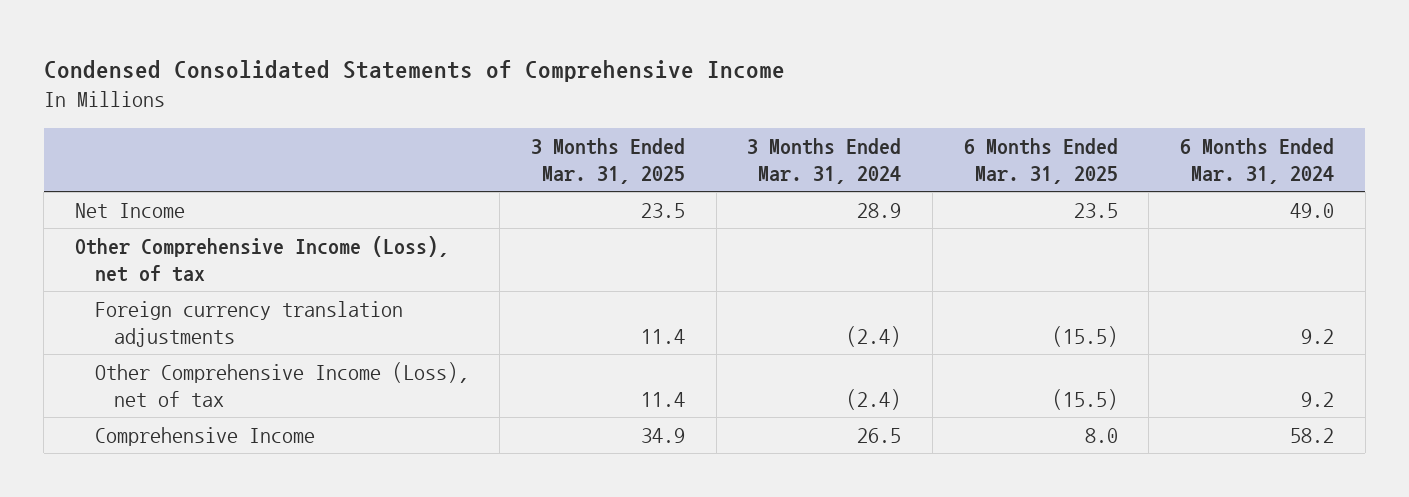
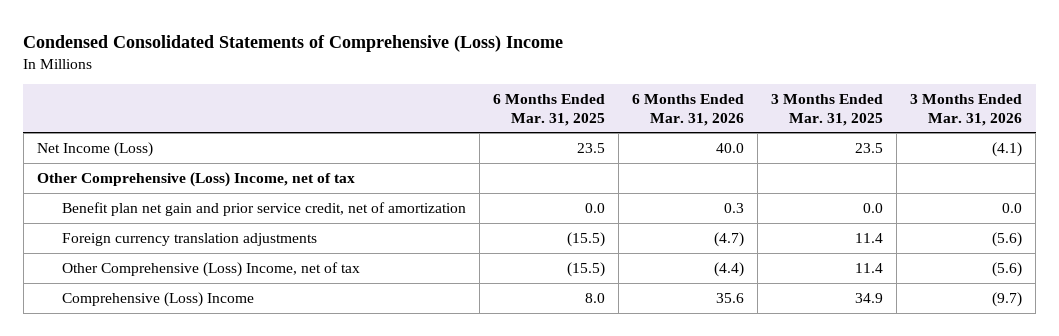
[43,60,785,83] Condensed Consolidated Statements of Comprehensive Income -> [23,34,564,52] Condensed Consolidated Statements of Comprehensive (Loss) Income
[747,138,902,184] 3 Months Ended Mar. 31, 2024 -> none
[1180,138,1335,184] 6 Months Ended Mar. 31, 2024 -> none
none -> [631,94,744,126] 6 Months Ended Mar. 31, 2026
none -> [910,94,1023,126] 3 Months Ended Mar. 31, 2026
[75,202,186,218] Net Income -> [36,141,153,157] Net Income (Loss)
[75,235,450,282] Other Comprehensive Income (Loss), net of tax -> [36,171,355,187] Other Comprehensive (Loss) Income, net of tax
none -> [61,201,466,216] Benefit plan net gain and prior service credit, net of amortization
[94,361,469,407] Other Comprehensive Income (Loss), net of tax -> [61,261,360,277] Other Comprehensive (Loss) Income, net of tax
[94,426,315,446] Comprehensive Income -> [61,291,254,307] Comprehensive (Loss) Income

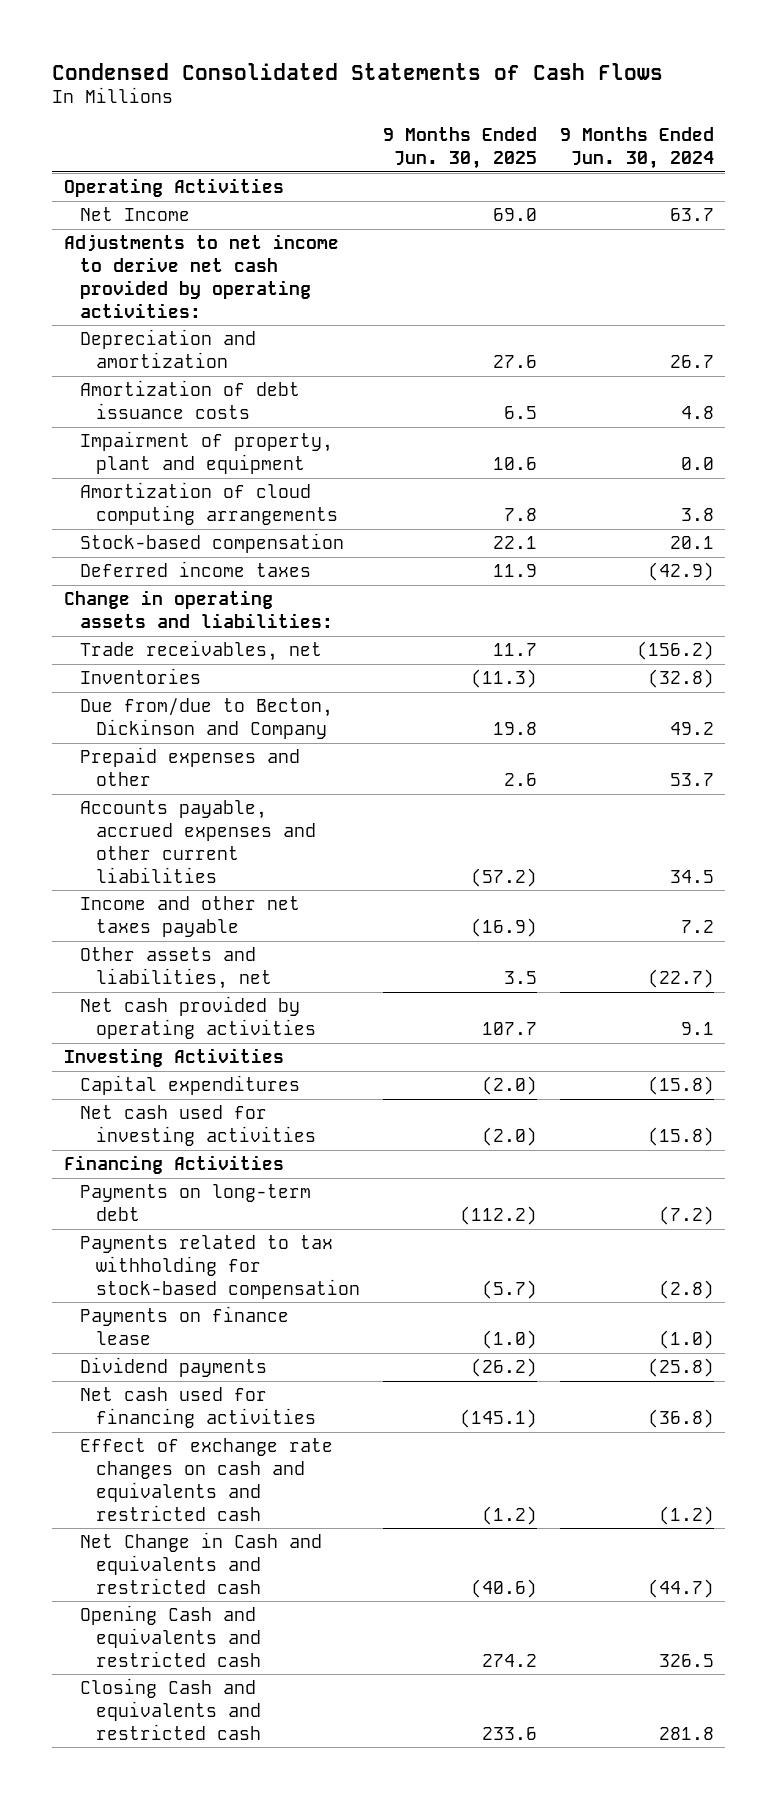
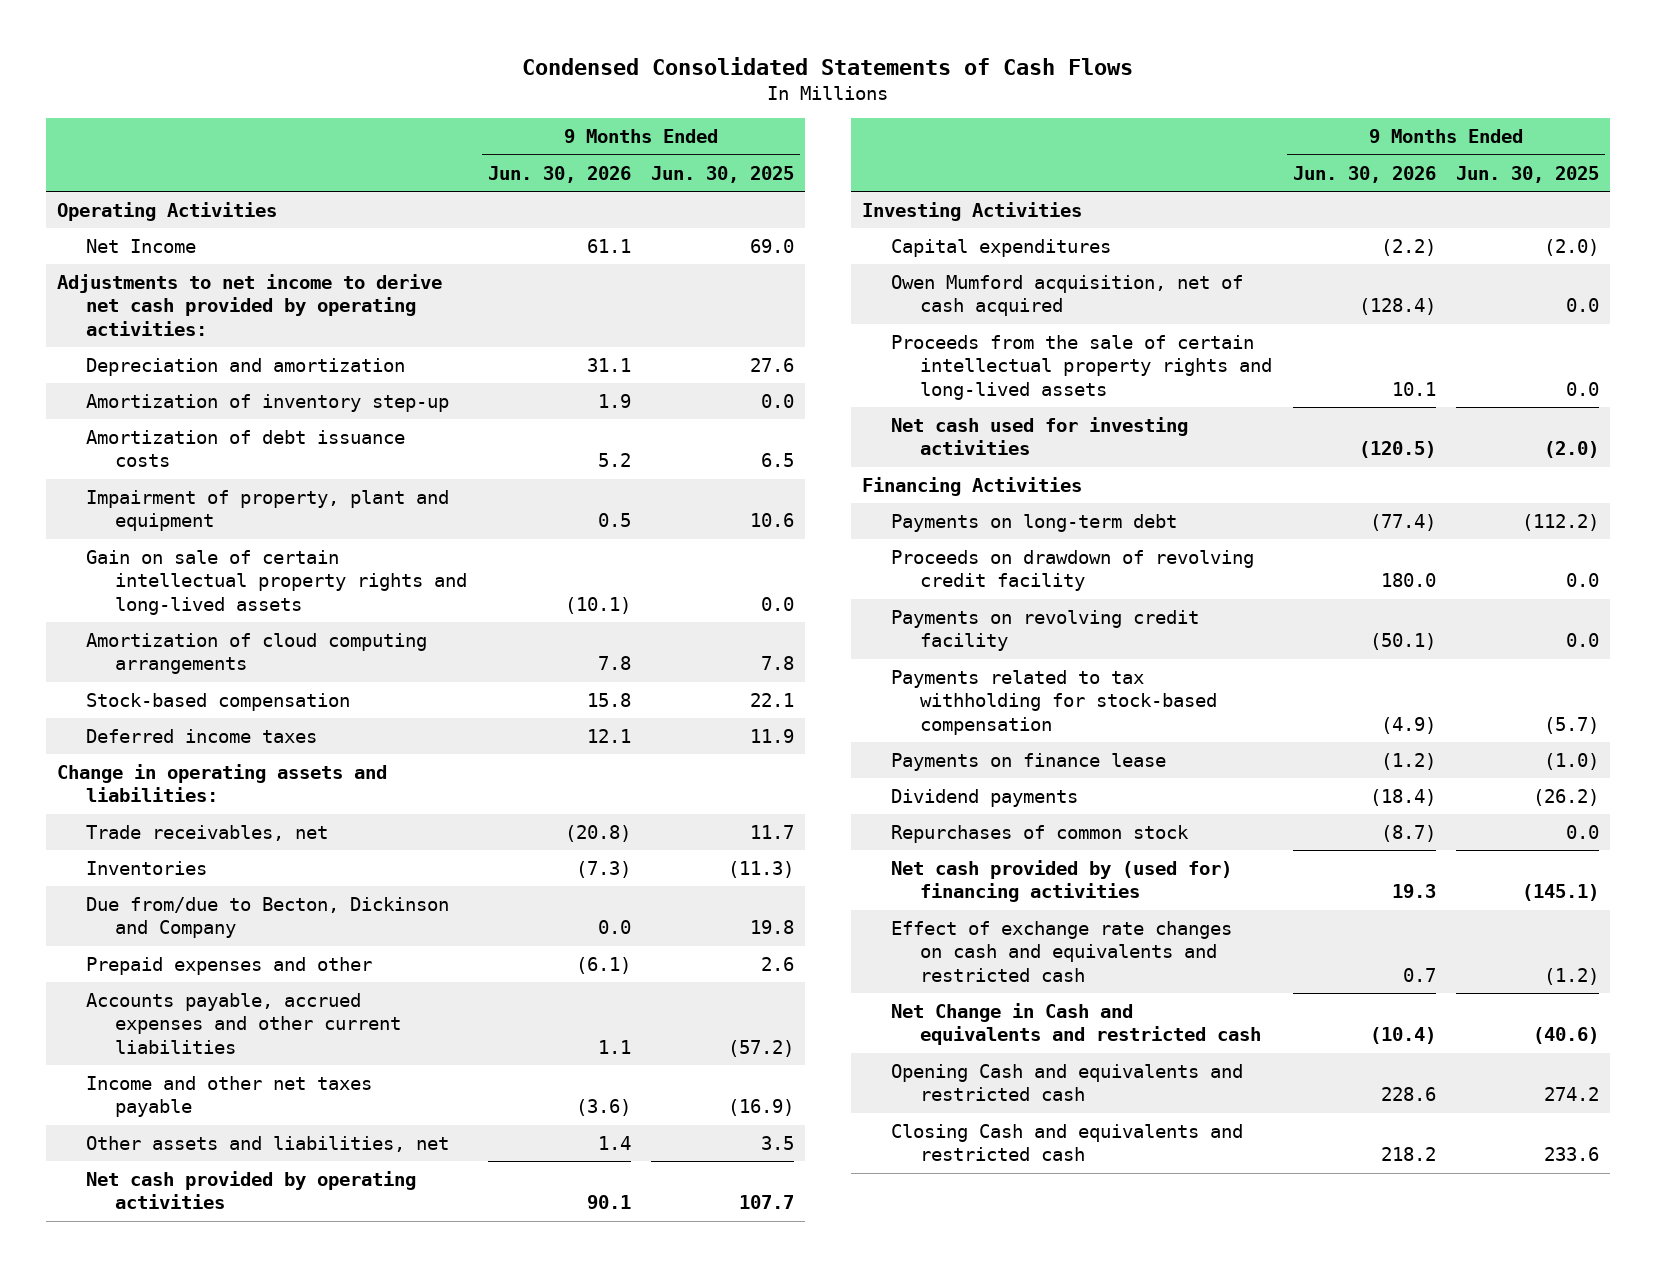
[559,127,714,170] 9 Months Ended Jun. 30, 2024 -> none
none -> [487,165,631,183] Jun. 30, 2026
none -> [85,393,449,412] Amortization of inventory step-up
none -> [85,549,467,615] Gain on sale of certain intellectual property rights and long-lived assets
none -> [890,274,1243,317] Owen Mumford acquisition, net of cash acquired
none -> [890,334,1272,400] Proceeds from the sale of certain intellectual property rights and long-lived assets
none -> [890,549,1254,592] Proceeds on drawdown of revolving credit facility
none -> [890,609,1199,652] Payments on revolving credit facility
none -> [890,824,1189,843] Repurchases of common stock
[79,1387,317,1428] Net cash used for financing activities -> [890,859,1232,903] Net cash provided by (used for) financing activities

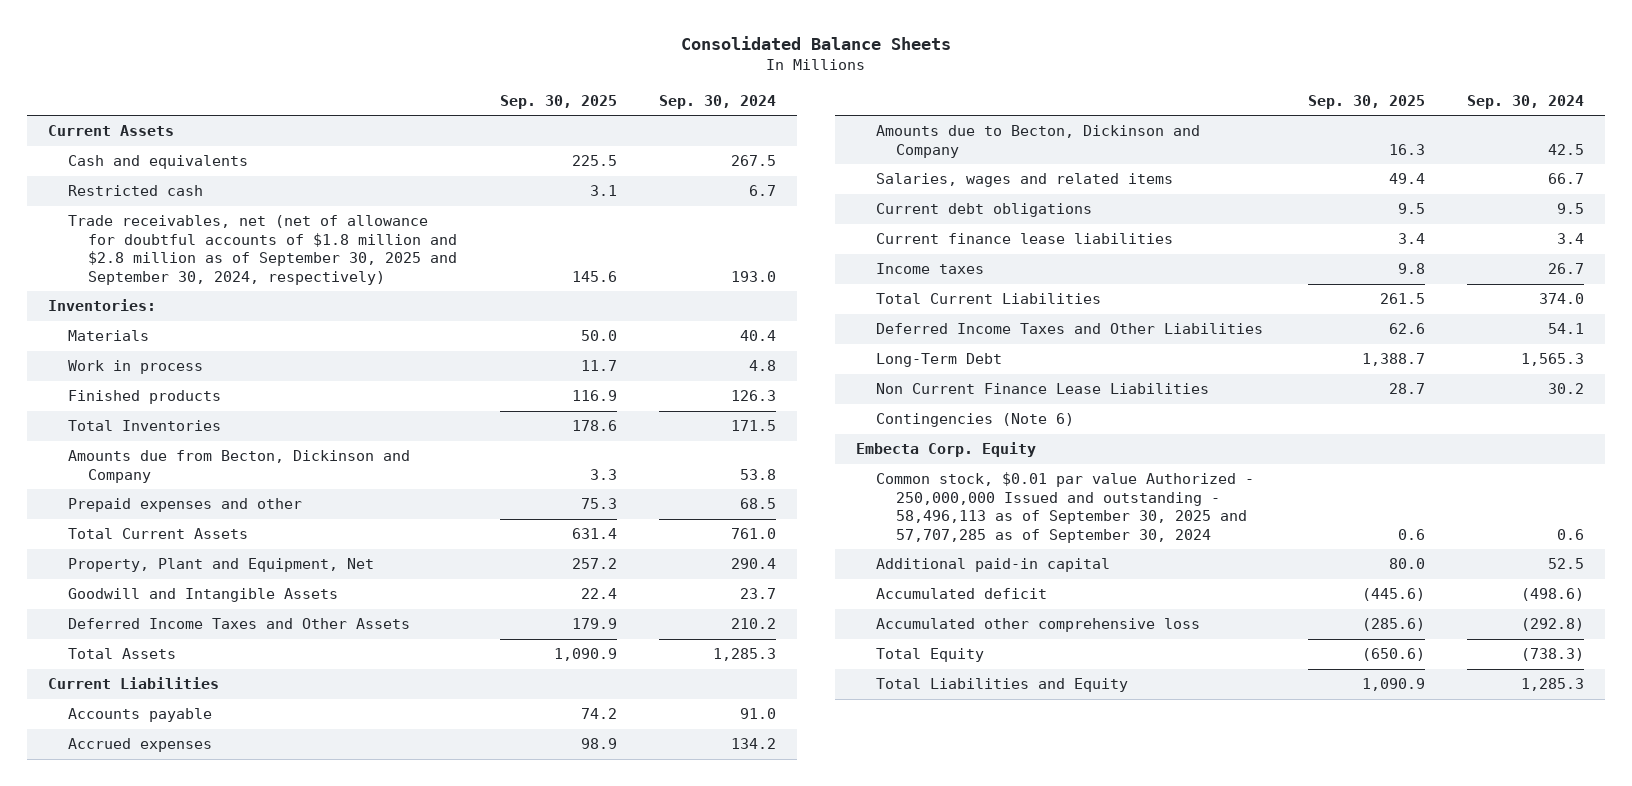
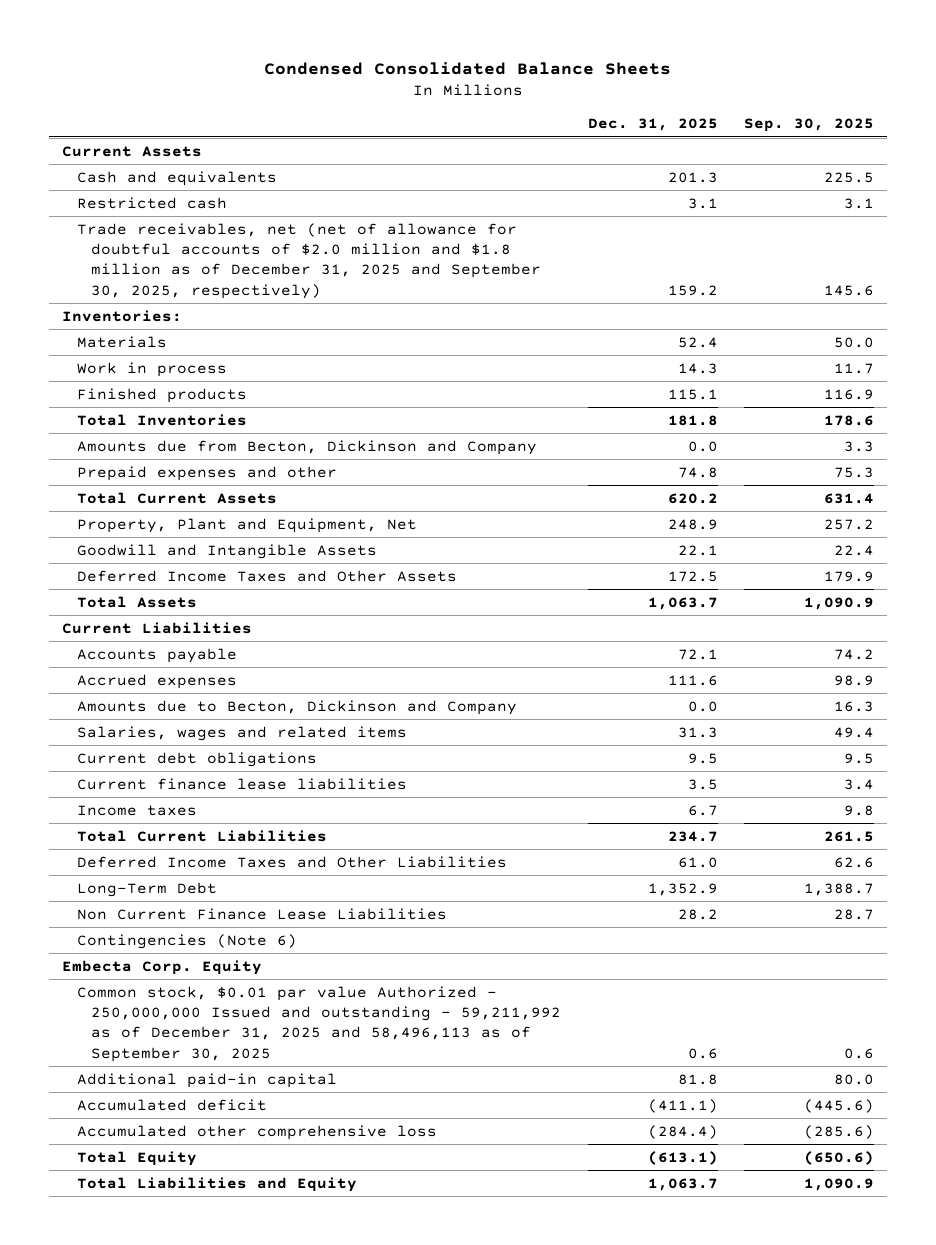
[681,36,952,51] Consolidated Balance Sheets -> [264,61,672,75] Condensed Consolidated Balance Sheets
[659,94,777,109] Sep. 30, 2024 -> none
none -> [587,118,718,132] Dec. 31, 2025
[68,215,458,285] Trade receivables, net (net of allowance for doubtful accounts of $1.8 million and $2.8 million as of September 30, 2025 and September 30, 2024, respectively) -> [76,222,542,299] Trade receivables, net (net of allowance for doubtful accounts of $2.0 million and $1.8 million as of December 31, 2025 and September 30, 2025, respectively)
[876,472,1255,543] Common stock, $0.01 par value Authorized - 250,000,000 Issued and outstanding - 58,496,113 as of September 30, 2025 and 57,707,285 as of September 30, 2024 -> [76,985,562,1062] Common stock, $0.01 par value Authorized - 250,000,000 Issued and outstanding - 59,211,992 as of December 31, 2025 and 58,496,113 as of September 30, 2025

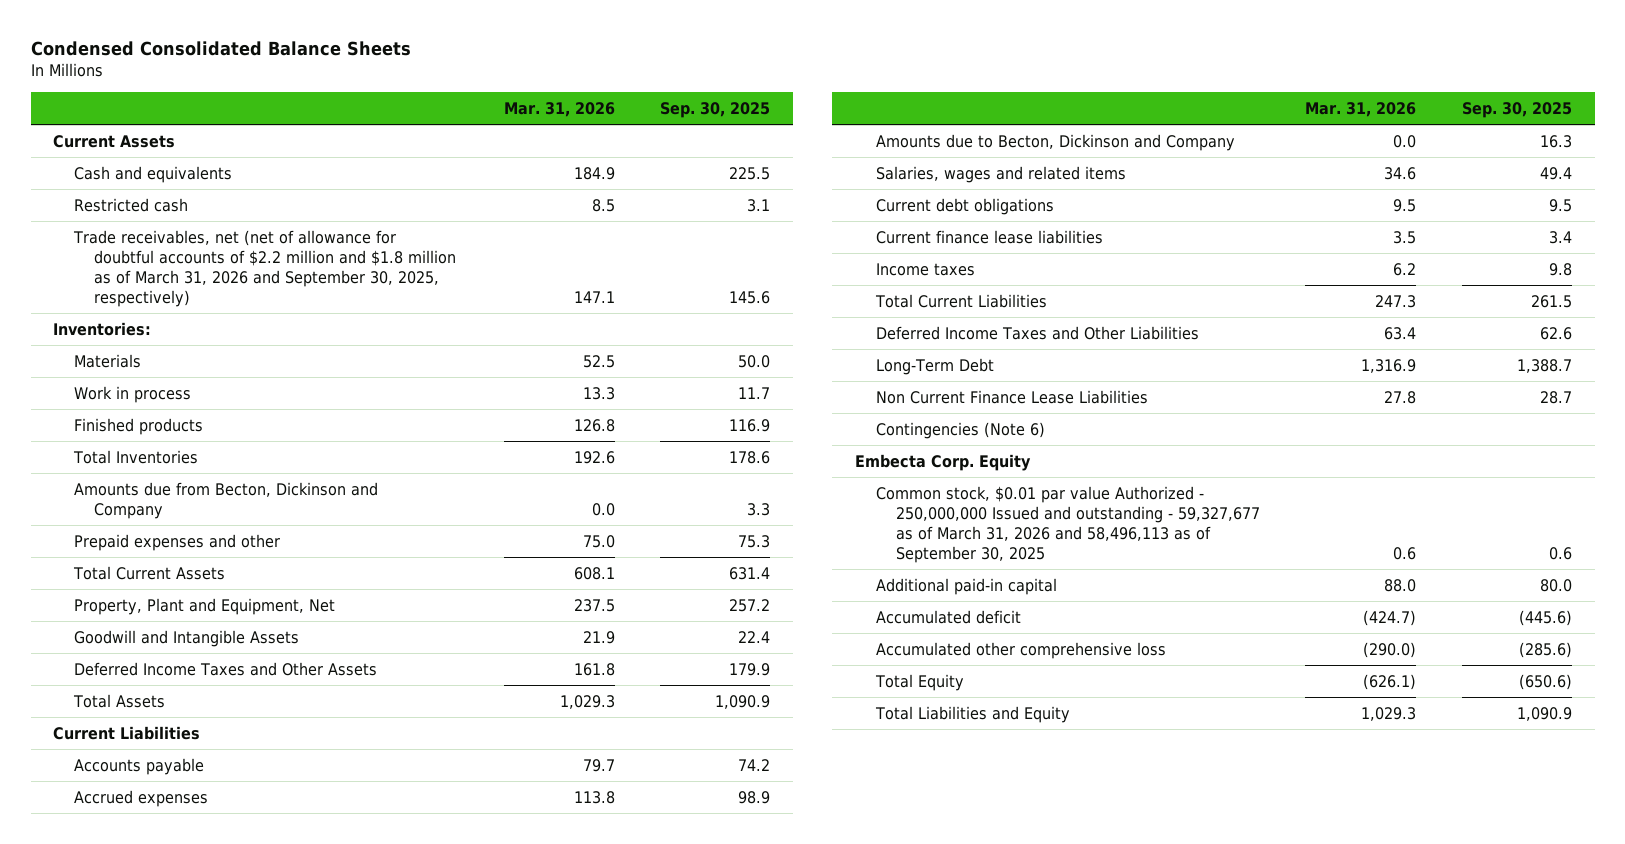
[587,118,718,132] Dec. 31, 2025 -> none
none -> [503,101,615,117] Mar. 31, 2026
[76,222,542,299] Trade receivables, net (net of allowance for doubtful accounts of $2.0 million and $1.8 million as of December 31, 2025 and September 30, 2025, respectively) -> [72,229,457,307] Trade receivables, net (net of allowance for doubtful accounts of $2.2 million and $1.8 million as of March 31, 2026 and September 30, 2025, respectively)
[76,985,562,1062] Common stock, $0.01 par value Authorized - 250,000,000 Issued and outstanding - 59,211,992 as of December 31, 2025 and 58,496,113 as of September 30, 2025 -> [875,485,1261,563] Common stock, $0.01 par value Authorized - 250,000,000 Issued and outstanding - 59,327,677 as of March 31, 2026 and 58,496,113 as of September 30, 2025

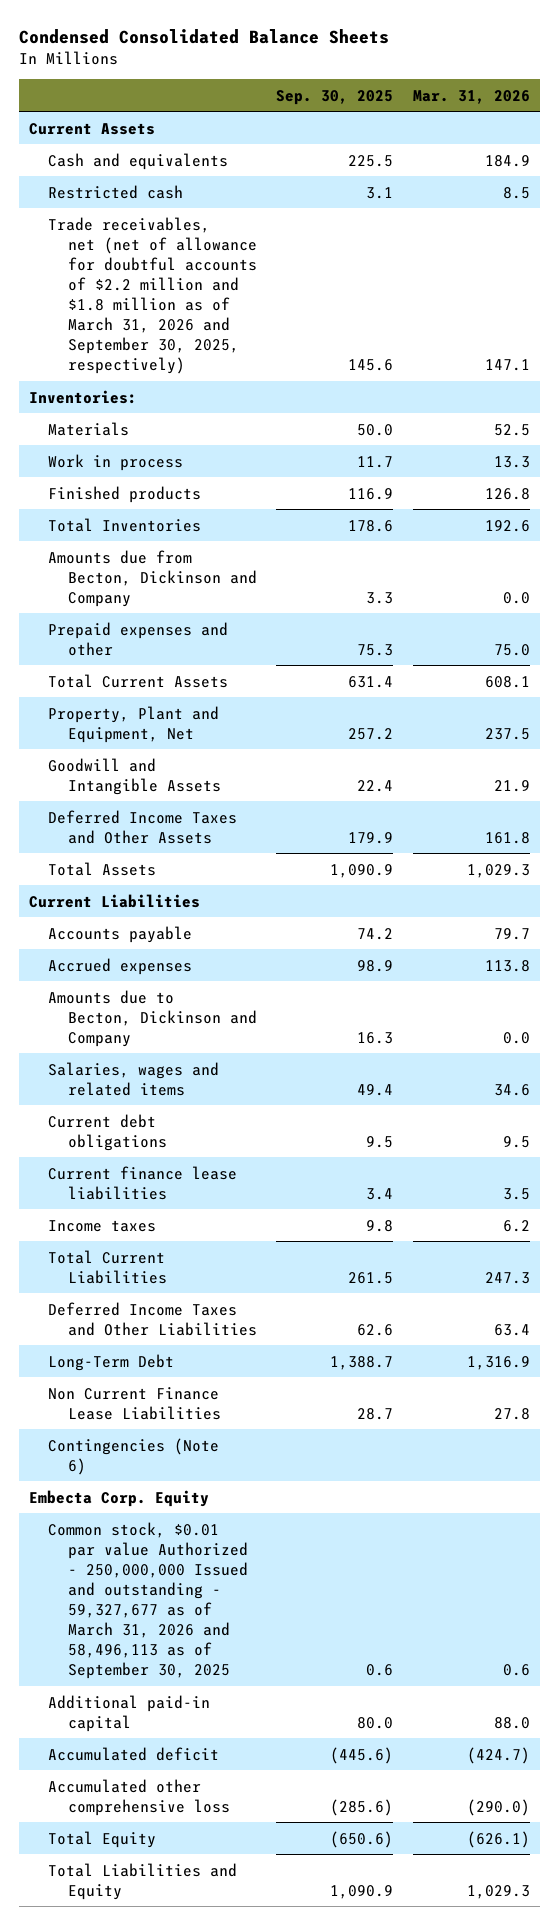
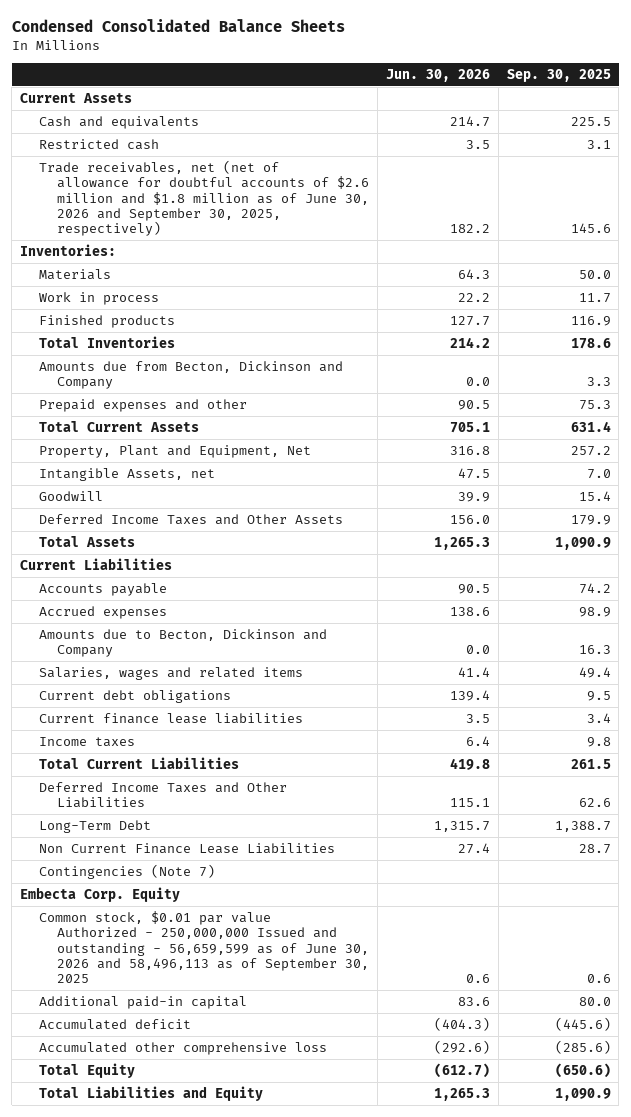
[412,89,530,104] Mar. 31, 2026 -> none
none -> [385,68,490,82] Jun. 30, 2026
[48,216,257,374] Trade receivables, net (net of allowance for doubtful accounts of $2.2 million and $1.8 million as of March 31, 2026 and September 30, 2025, respectively) -> [38,159,370,237] Trade receivables, net (net of allowance for doubtful accounts of $2.6 million and $1.8 million as of June 30, 2026 and September 30, 2025, respectively)
[48,757,221,795] Goodwill and Intangible Assets -> none
none -> [38,467,215,481] Intangible Assets, net
none -> [38,490,103,501] Goodwill
[48,1437,220,1475] Contingencies (Note 6) -> [38,863,215,879] Contingencies (Note 7)
[48,1521,248,1679] Common stock, $0.01 par value Authorized - 250,000,000 Issued and outstanding - 59,327,677 as of March 31, 2026 and 58,496,113 as of September 30, 2025 -> [38,910,370,984] Common stock, $0.01 par value Authorized - 250,000,000 Issued and outstanding - 56,659,599 as of June 30, 2026 and 58,496,113 as of September 30, 2025

